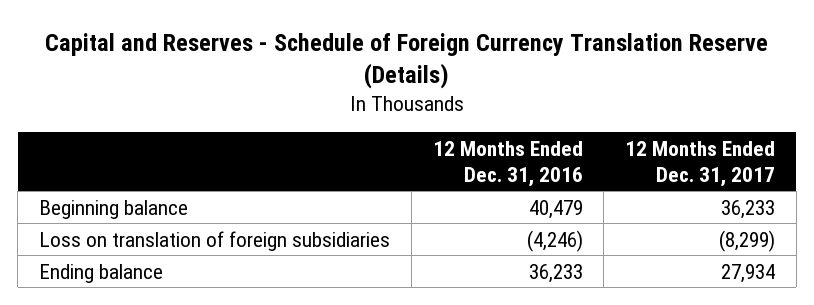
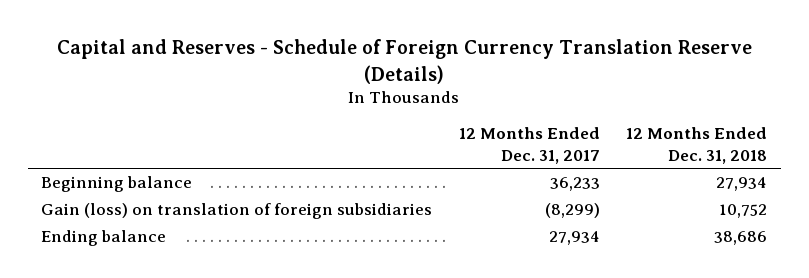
[432,140,583,187] 12 Months Ended Dec. 31, 2016 -> none
none -> [626,127,768,164] 12 Months Ended Dec. 31, 2018
[39,230,391,251] Loss on translation of foreign subsidiaries -> [41,203,433,220] Gain (loss) on translation of foreign subsidiaries

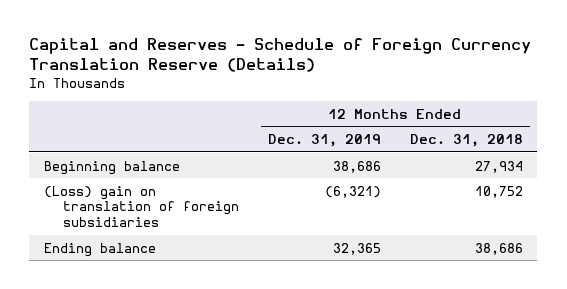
[458,127,600,164] 12 Months Ended Dec. 31, 2017 -> none
none -> [267,134,381,148] Dec. 31, 2019
[41,203,433,220] Gain (loss) on translation of foreign subsidiaries -> [43,185,239,227] (Loss) gain on translation of foreign subsidiaries

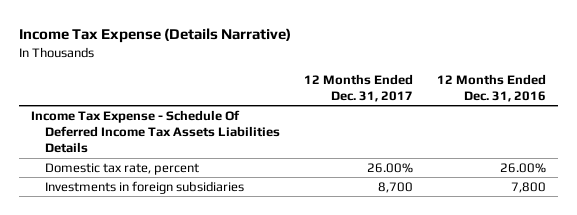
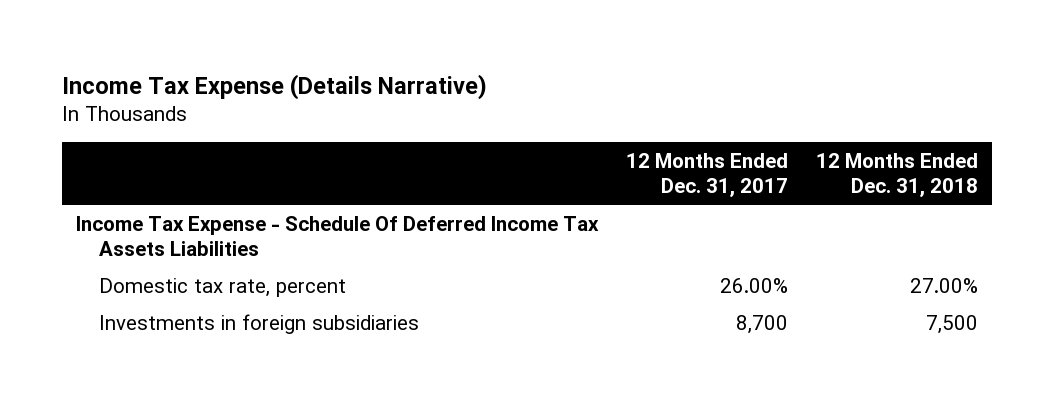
[437,73,547,102] 12 Months Ended Dec. 31, 2016 -> none
none -> [815,152,978,197] 12 Months Ended Dec. 31, 2018
[30,109,281,154] Income Tax Expense - Schedule Of Deferred Income Tax Assets Liabilities Details -> [75,215,599,257] Income Tax Expense - Schedule Of Deferred Income Tax Assets Liabilities

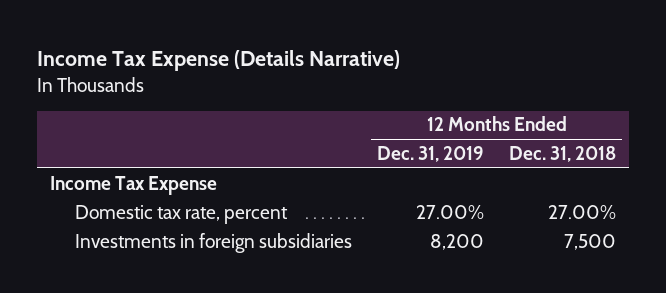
[625,152,788,197] 12 Months Ended Dec. 31, 2017 -> none
none -> [377,145,485,162] Dec. 31, 2019
[75,215,599,257] Income Tax Expense - Schedule Of Deferred Income Tax Assets Liabilities -> [49,175,217,195] Income Tax Expense

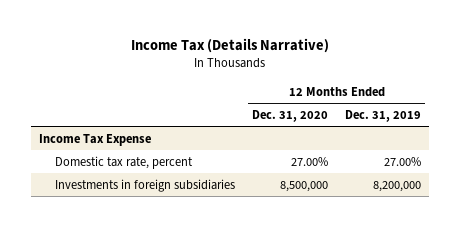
[37,50,401,72] Income Tax Expense (Details Narrative) -> [131,38,330,54] Income Tax (Details Narrative)
[509,145,617,162] Dec. 31, 2018 -> none
none -> [252,109,329,122] Dec. 31, 2020
[430,233,485,250] 8,200 -> [373,180,422,192] 8,200,000

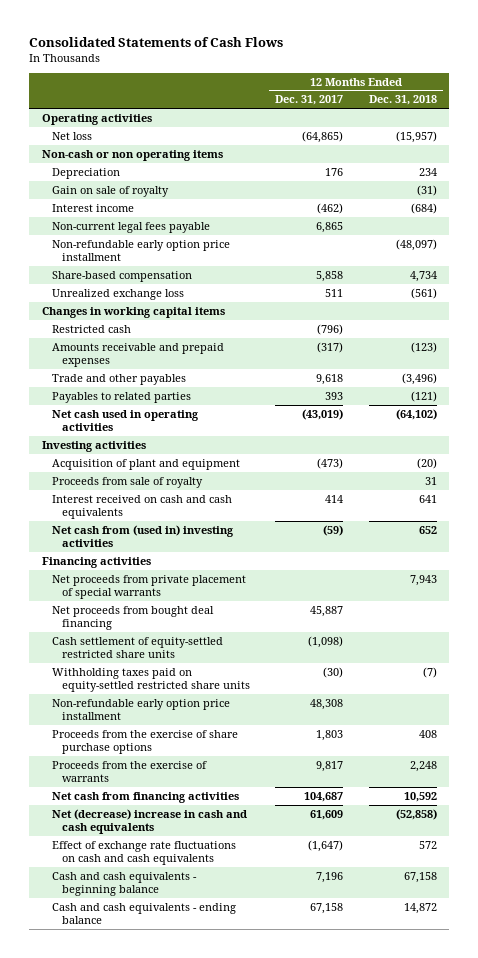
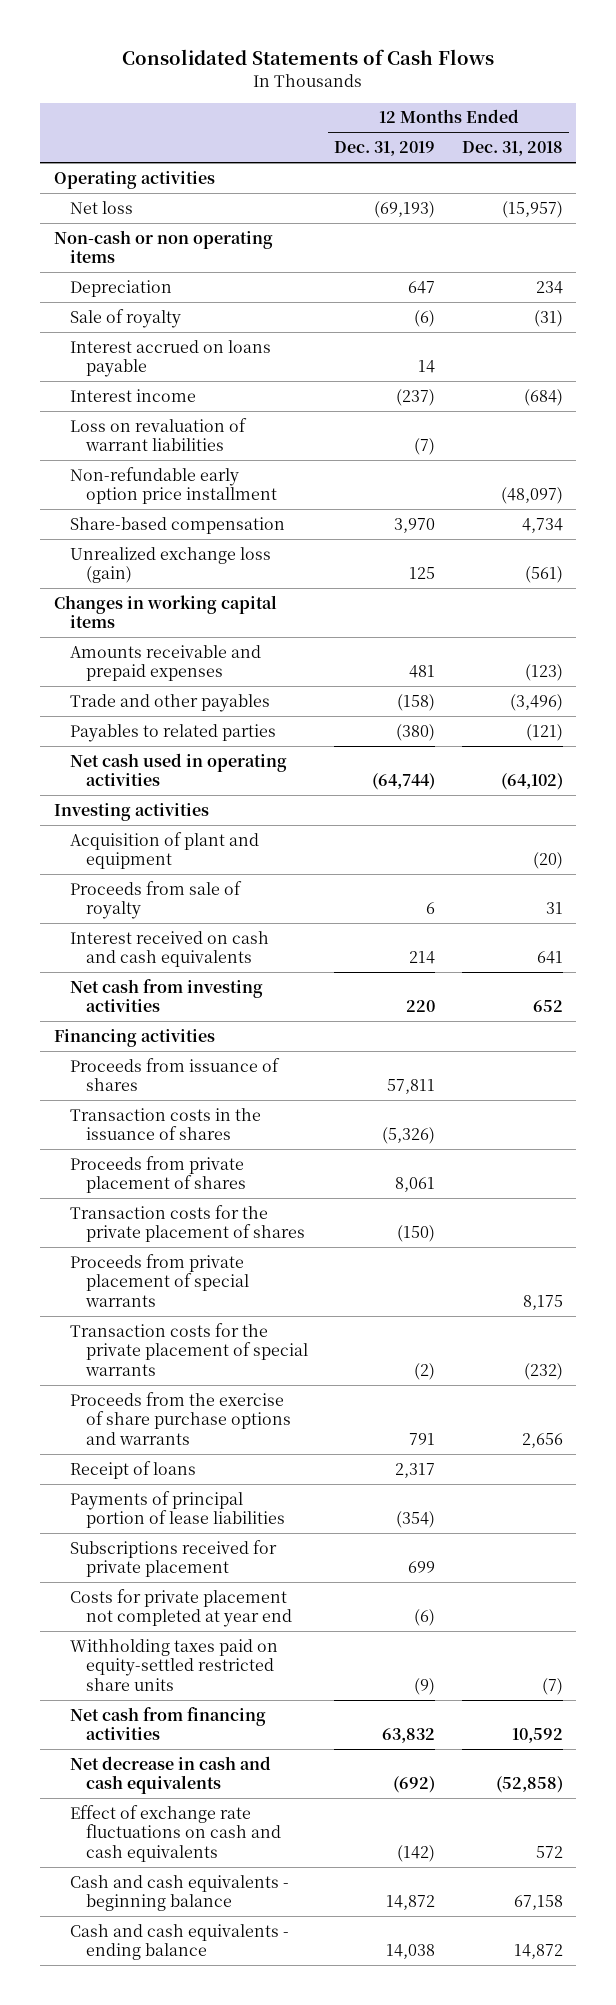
[275,95,344,106] Dec. 31, 2017 -> none
none -> [334,141,436,157] Dec. 31, 2019
[51,185,169,197] Gain on sale of royalty -> [69,308,181,328] Sale of royalty
none -> [69,339,271,378] Interest accrued on loans payable
[51,221,210,233] Non-current legal fees payable -> none
none -> [69,417,247,452] Loss on revaluation of warrant liabilities
[51,288,184,300] Unrealized exchange loss -> [69,546,271,584] Unrealized exchange loss (gain)
[51,324,131,333] Restricted cash -> none
[51,524,234,548] Net cash from (used in) investing activities -> [69,978,263,1013] Net cash from investing activities
[51,636,223,659] Cash settlement of equity-settled restricted share units -> none
none -> [69,1057,280,1092] Proceeds from issuance of shares
none -> [69,1107,261,1141] Transaction costs in the issuance of shares
none -> [69,1155,246,1194] Proceeds from private placement of shares
none -> [69,1204,305,1243] Transaction costs for the private placement of shares
[51,574,246,600] Net proceeds from private placement of special warrants -> [69,1253,249,1307] Proceeds from private placement of special warrants
[409,574,437,586] 7,943 -> [522,1294,563,1310] 8,175
none -> [69,1322,308,1376] Transaction costs for the private placement of special warrants
none -> [69,1391,291,1445] Proceeds from the exercise of share purchase options and warrants
[51,605,214,631] Net proceeds from bought deal financing -> [69,1460,196,1479] Receipt of loans
none -> [69,1490,285,1529] Payments of principal portion of lease liabilities
none -> [69,1539,277,1578] Subscriptions received for private placement
none -> [69,1588,292,1628] Costs for private placement not completed at year end
[51,698,230,721] Non-refundable early option price installment -> none
[51,729,238,755] Proceeds from the exercise of share purchase options -> none
[51,760,207,783] Proceeds from the exercise of warrants -> none
[51,808,247,835] Net (decrease) increase in cash and cash equivalents -> [69,1755,271,1795] Net decrease in cash and cash equivalents

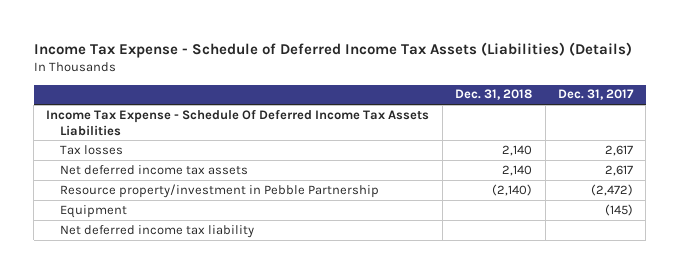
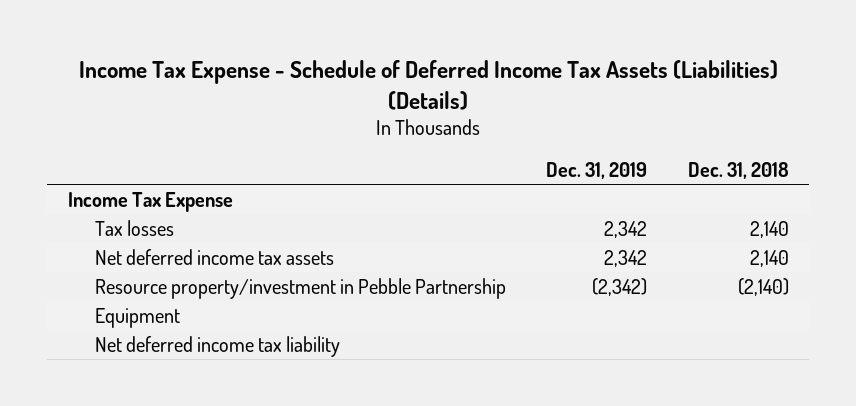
[557,89,634,101] Dec. 31, 2017 -> none
none -> [546,161,648,179] Dec. 31, 2019
[46,108,430,136] Income Tax Expense - Schedule Of Deferred Income Tax Assets Liabilities -> [67,191,233,212] Income Tax Expense

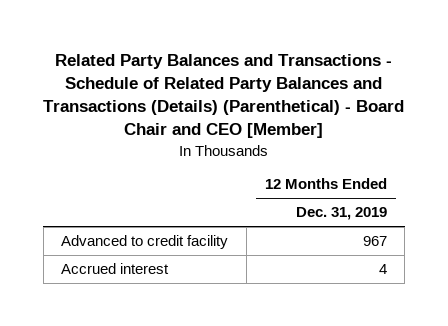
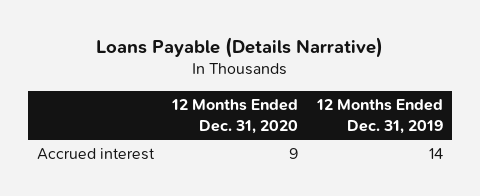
[43,54,405,139] Related Party Balances and Transactions - Schedule of Related Party Balances and Transactions (Details) (Parenthetical) - Board Chair and CEO [Member] -> [95,36,383,58] Loans Payable (Details Narrative)
none -> [171,99,299,134] 12 Months Ended Dec. 31, 2020
[61,235,229,250] Advanced to credit facility -> none
[378,264,387,275] 4 -> [428,148,443,160] 14

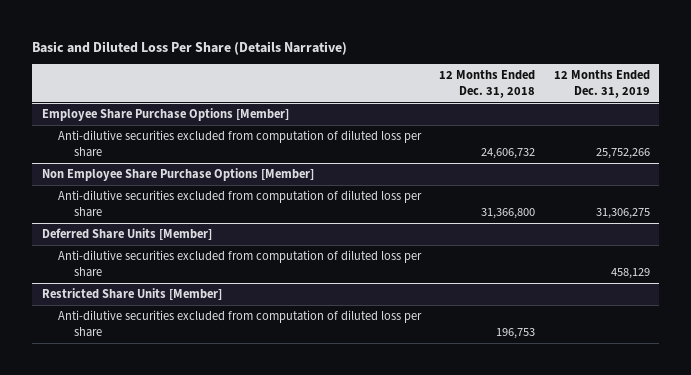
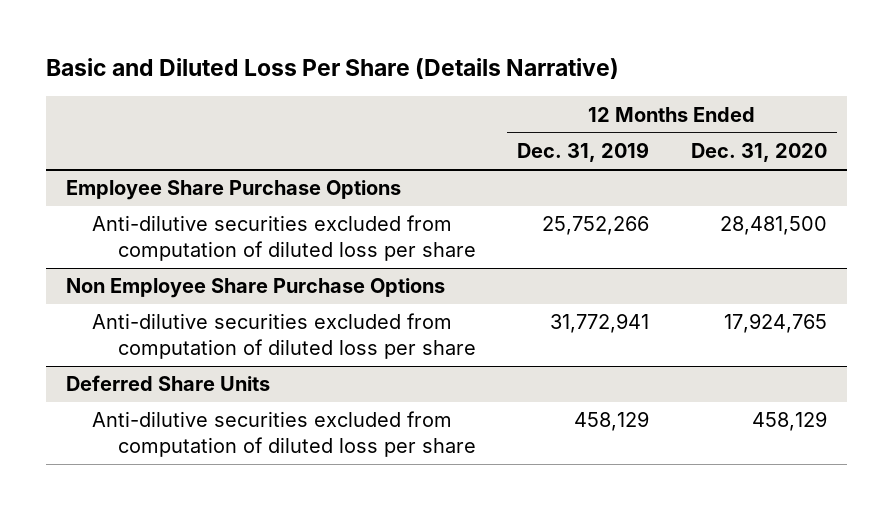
[439,70,536,98] 12 Months Ended Dec. 31, 2018 -> none
none -> [690,143,827,163] Dec. 31, 2020
[41,108,289,122] Employee Share Purchase Options [Member] -> [66,180,402,201] Employee Share Purchase Options
[41,168,314,182] Non Employee Share Purchase Options [Member] -> [66,278,446,299] Non Employee Share Purchase Options
[595,207,650,219] 31,306,275 -> [550,313,650,334] 31,772,941
[41,228,212,241] Deferred Share Units [Member] -> [66,375,271,392] Deferred Share Units
[41,288,222,301] Restricted Share Units [Member] -> none
[57,310,422,337] Anti-dilutive securities excluded from computation of diluted loss per share -> none

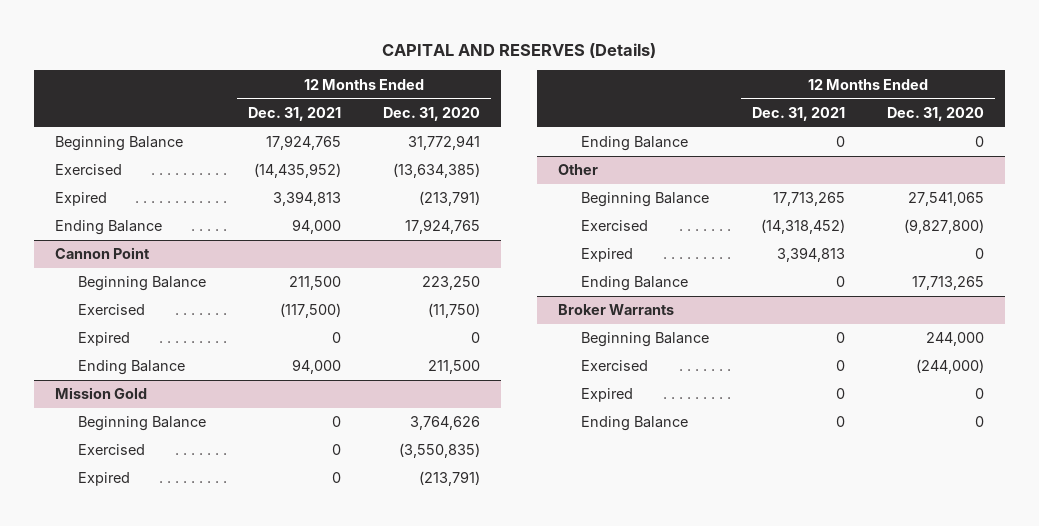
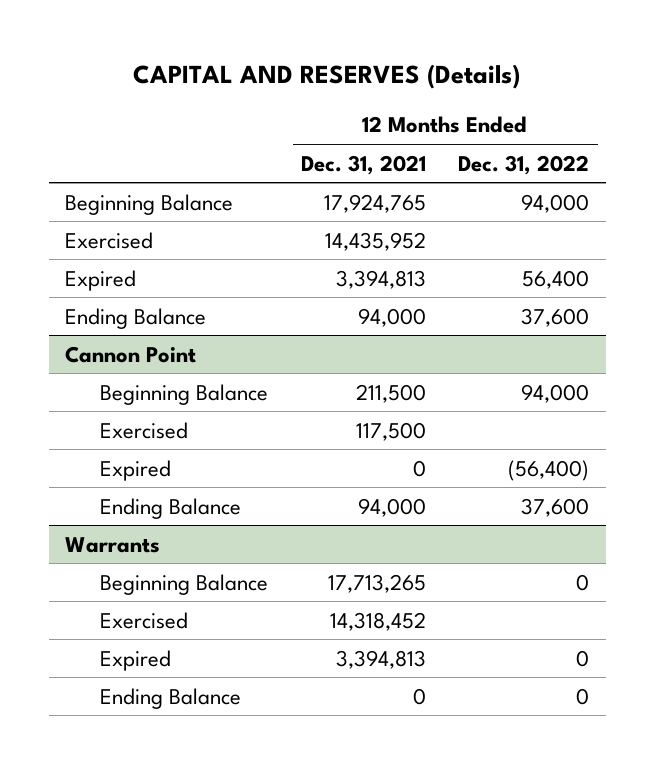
[383,107,481,122] Dec. 31, 2020 -> none
none -> [458,154,590,175] Dec. 31, 2022
[253,163,341,179] (14,435,952) -> [324,231,426,251] 14,435,952
[279,303,341,319] (117,500) -> [355,421,426,441] 117,500
[54,387,147,400] Mission Gold -> none
[77,416,206,432] Beginning Balance -> none
[77,444,145,456] Exercised -> none
[77,472,130,487] Expired -> none
[581,136,689,152] Ending Balance -> none
[558,164,599,176] Other -> none
none -> [64,536,160,553] Warrants
[760,219,845,235] (14,318,452) -> [329,611,426,631] 14,318,452
[558,304,675,316] Broker Warrants -> none
[581,332,710,348] Beginning Balance -> none
[581,360,649,372] Exercised -> none
[581,388,634,403] Expired -> none
[581,416,689,432] Ending Balance -> none

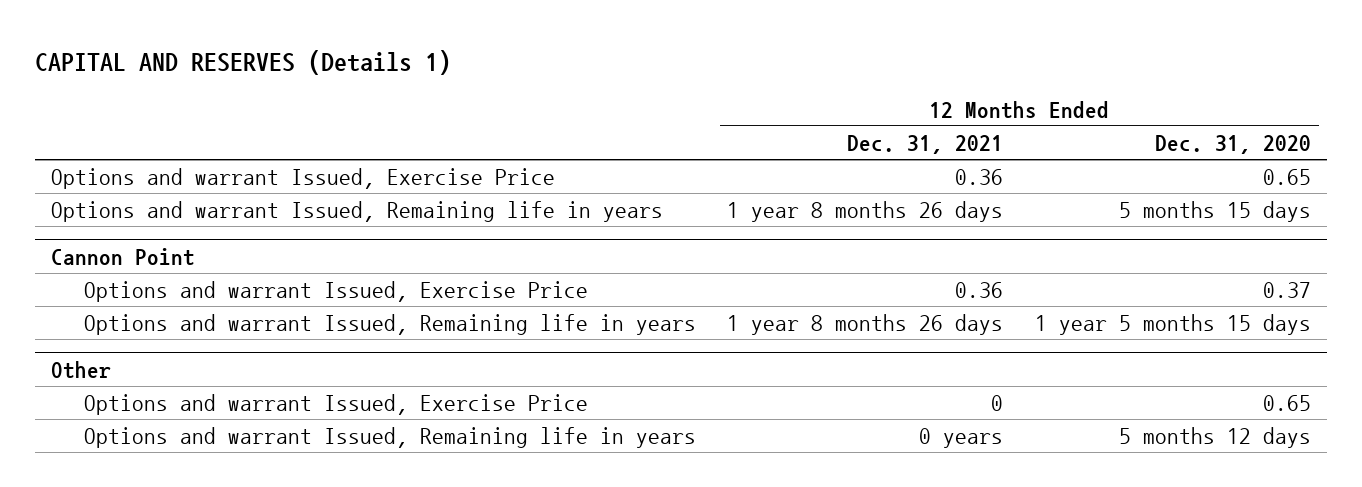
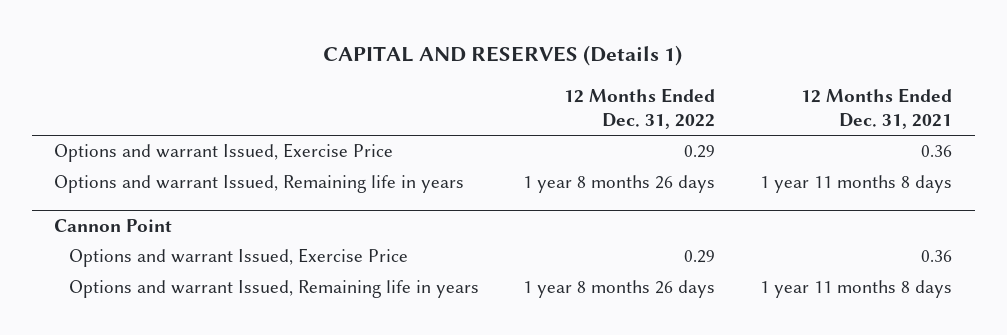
[1155,134,1312,154] Dec. 31, 2020 -> none
none -> [564,87,716,129] 12 Months Ended Dec. 31, 2022
[727,200,1004,222] 1 year 8 months 26 days -> [760,175,953,194] 1 year 11 months 8 days
[50,360,111,379] Other -> none
[83,393,588,415] Options and warrant Issued, Exercise Price -> none
[83,426,696,448] Options and warrant Issued, Remaining life in years -> none
[727,313,1004,335] 1 year 8 months 26 days -> [760,280,953,299] 1 year 11 months 8 days

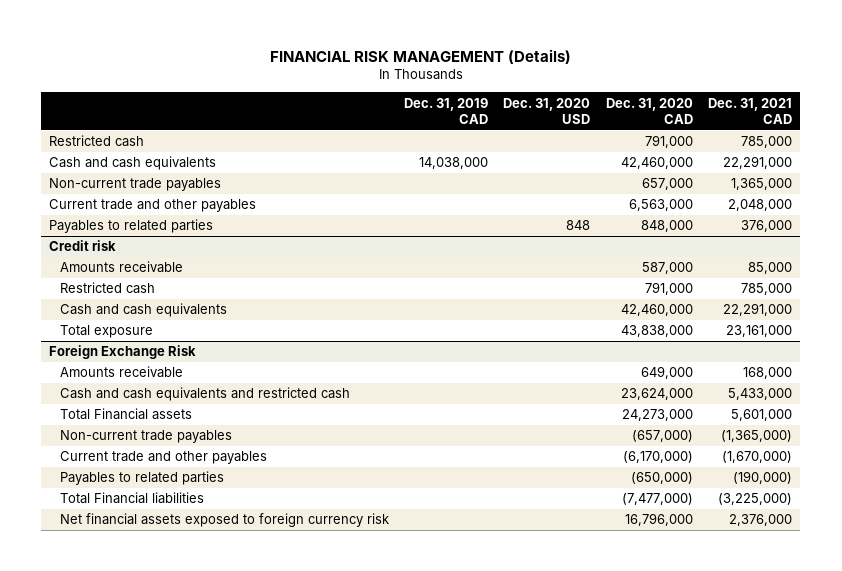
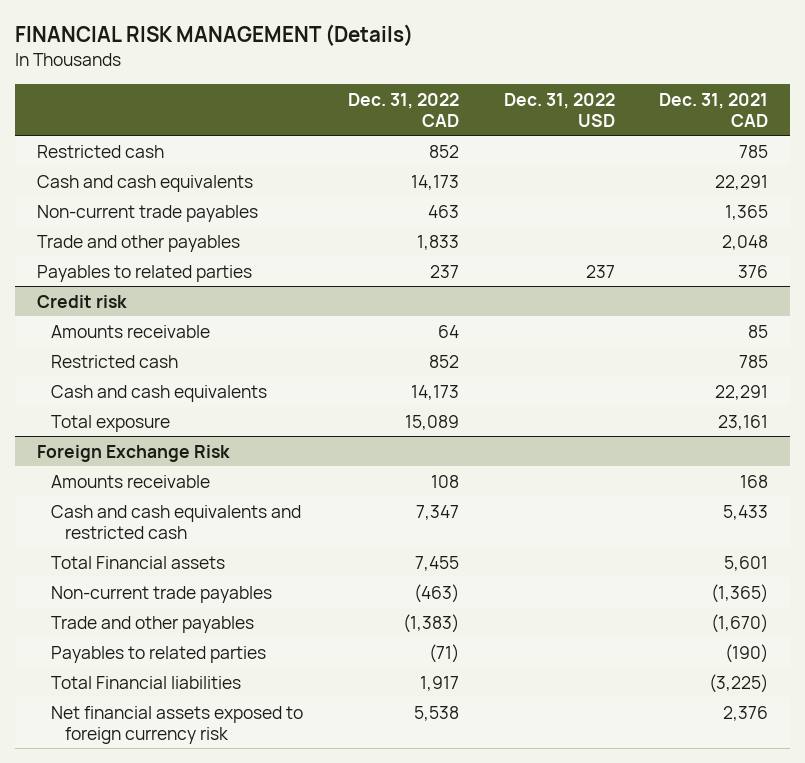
[403,97,488,124] Dec. 31, 2019 CAD -> none
[503,97,591,124] Dec. 31, 2020 USD -> none
[605,97,693,124] Dec. 31, 2020 CAD -> none
none -> [347,92,459,127] Dec. 31, 2022 CAD
none -> [503,92,615,127] Dec. 31, 2022 USD
[741,136,793,149] 785,000 -> [739,144,769,158] 785
[723,156,793,170] 22,291,000 -> [715,174,769,190] 22,291
[731,178,793,191] 1,365,000 -> [725,204,769,220] 1,365
[49,199,257,213] Current trade and other payables -> [37,234,241,252] Trade and other payables
[728,199,793,212] 2,048,000 -> [722,234,769,250] 2,048
[741,220,793,233] 376,000 -> [738,264,769,278] 376
[748,262,793,275] 85,000 -> [748,324,769,338] 85
[741,283,793,296] 785,000 -> [739,354,769,368] 785
[723,303,793,317] 22,291,000 -> [715,384,769,400] 22,291
[726,325,793,338] 23,161,000 -> [718,414,769,430] 23,161
[743,367,793,380] 168,000 -> [740,474,769,488] 168
[728,388,793,401] 5,433,000 -> [723,504,769,520] 5,433
[731,409,793,422] 5,601,000 -> [724,555,769,571] 5,601
[721,430,793,443] (1,365,000) -> [711,583,769,603] (1,365)
[59,451,267,465] Current trade and other payables -> [51,615,255,633] Trade and other payables
[722,451,793,464] (1,670,000) -> [711,613,769,633] (1,670)
[733,471,793,485] (190,000) -> [725,643,769,663] (190)
[718,493,793,506] (3,225,000) -> [709,673,769,693] (3,225)
[729,514,793,527] 2,376,000 -> [723,705,769,721] 2,376

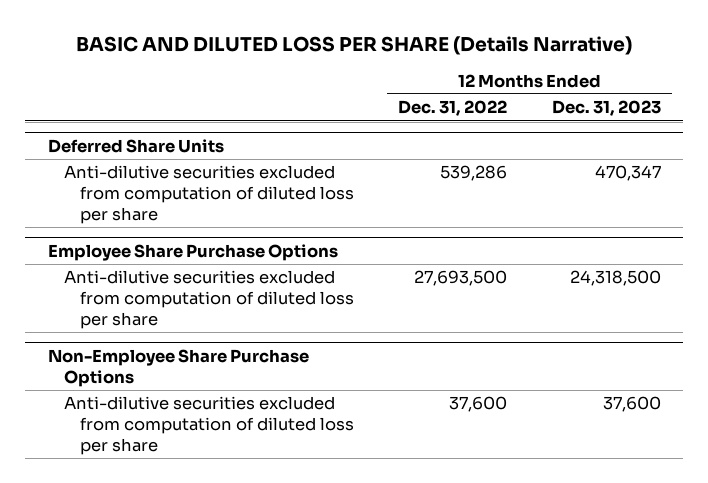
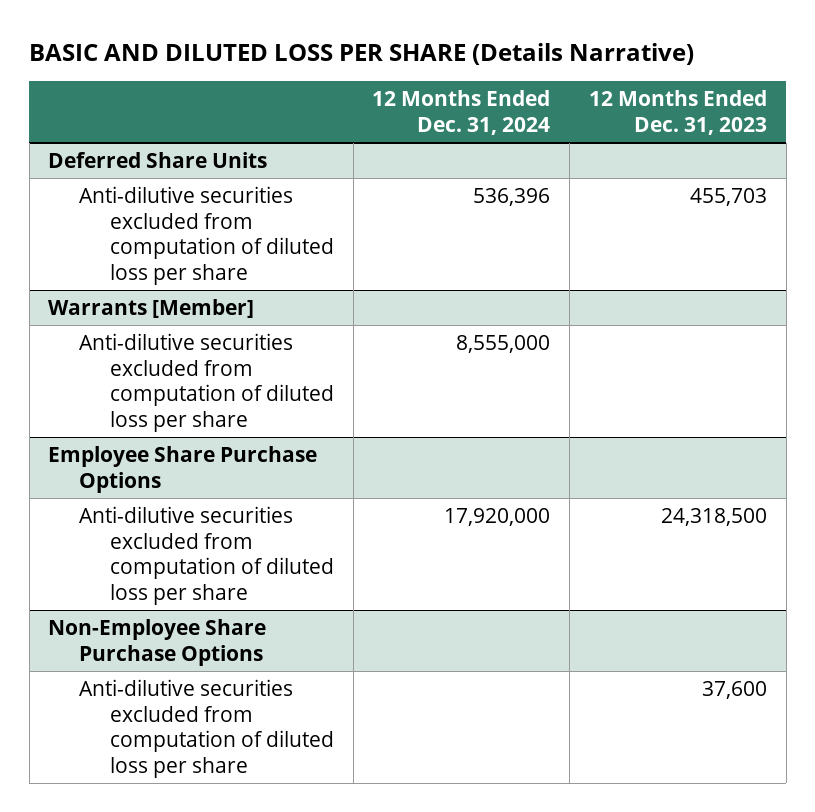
[398,100,508,117] Dec. 31, 2022 -> none
none -> [372,90,551,136] 12 Months Ended Dec. 31, 2024
[594,165,661,182] 470,347 -> [690,188,768,207] 455,703
none -> [48,299,255,319] Warrants [Member]
none -> [79,333,334,432] Anti-dilutive securities excluded from computation of diluted loss per share

